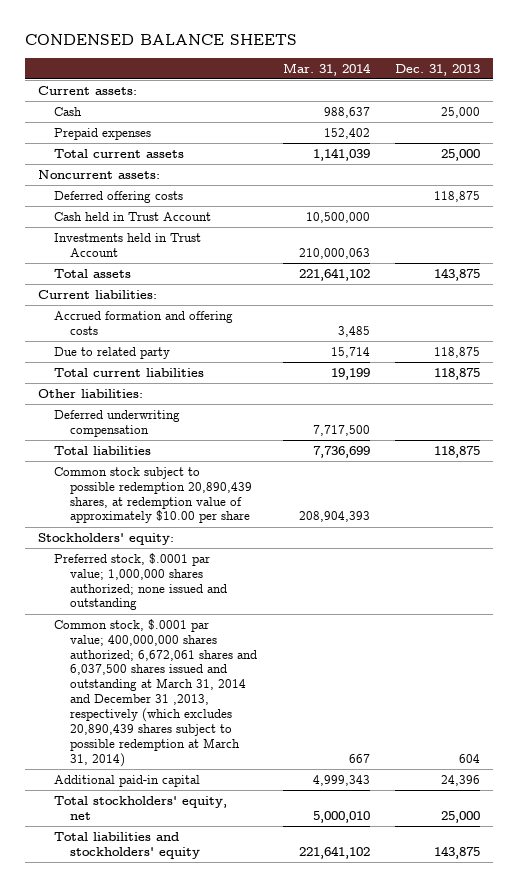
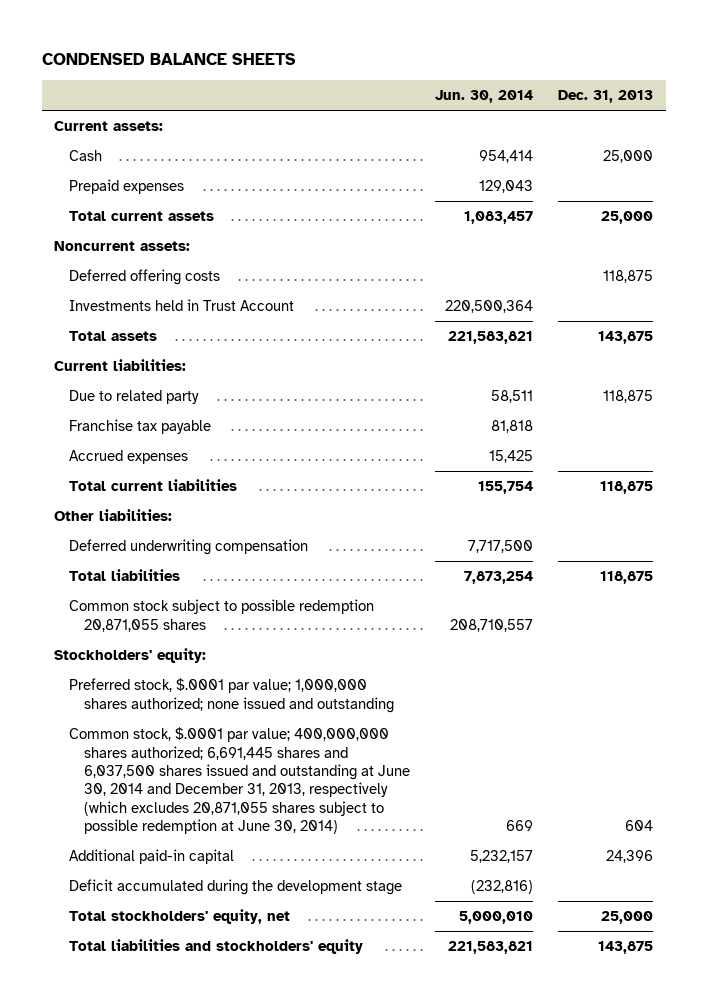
[282,62,371,76] Mar. 31, 2014 -> none
none -> [435,90,534,104] Jun. 30, 2014
[54,211,212,221] Cash held in Trust Account -> none
[54,310,234,335] Accrued formation and offering costs -> none
none -> [69,419,212,435] Franchise tax payable
none -> [69,450,189,465] Accrued expenses
[54,466,253,524] Common stock subject to possible redemption 20,890,439 shares, at redemption value of approximately $10.00 per share -> [69,599,375,632] Common stock subject to possible redemption 20,871,055 shares
[54,618,258,767] Common stock, $.0001 par value; 400,000,000 shares authorized; 6,672,061 shares and 6,037,500 shares issued and outstanding at March 31, 2014 and December 31 ,2013, respectively (which excludes 20,890,439 shares subject to possible redemption at March 31, 2014) -> [69,727,411,834] Common stock, $.0001 par value; 400,000,000 shares authorized; 6,691,445 shares and 6,037,500 shares issued and outstanding at June 30, 2014 and December 31, 2013, respectively (which excludes 20,871,055 shares subject to possible redemption at June 30, 2014)
none -> [69,879,403,896] Deficit accumulated during the development stage

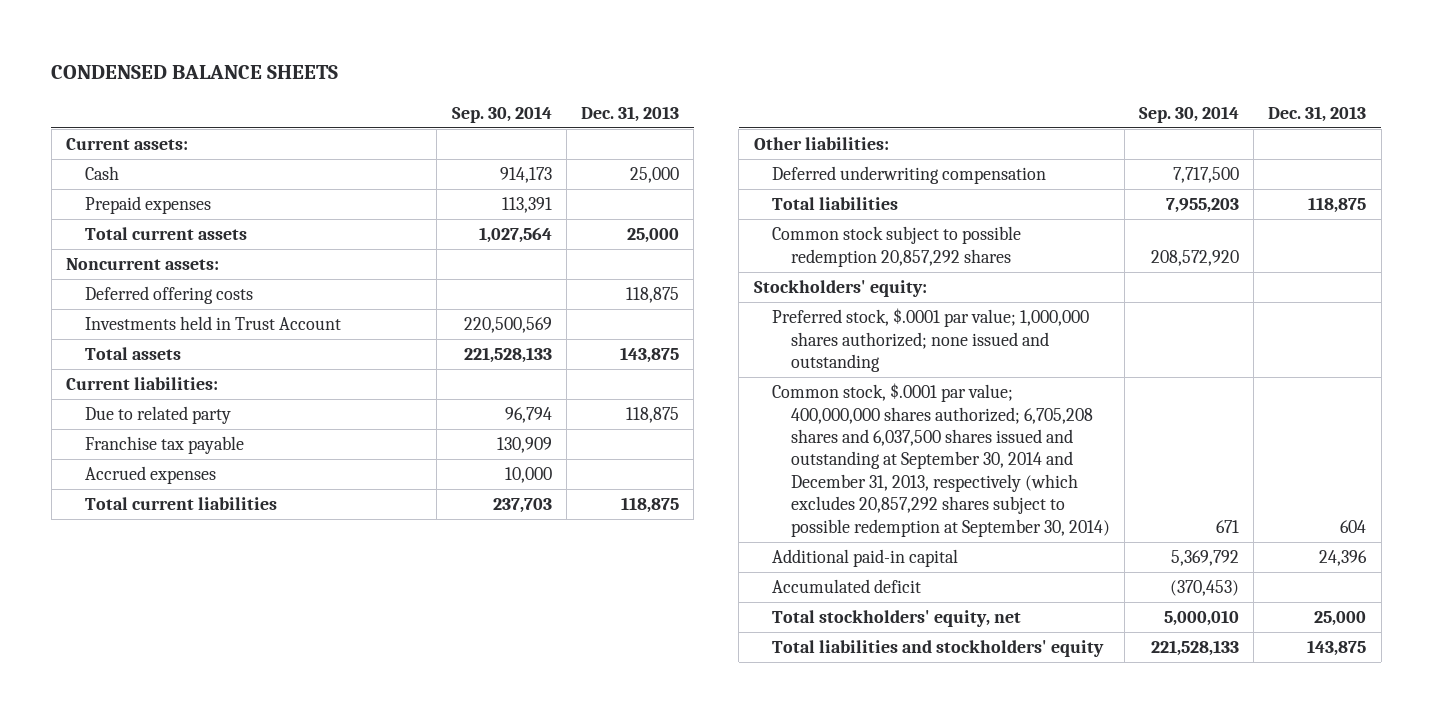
[435,90,534,104] Jun. 30, 2014 -> none
none -> [451,105,552,123] Sep. 30, 2014
[69,599,375,632] Common stock subject to possible redemption 20,871,055 shares -> [772,226,1022,267] Common stock subject to possible redemption 20,857,292 shares
[69,727,411,834] Common stock, $.0001 par value; 400,000,000 shares authorized; 6,691,445 shares and 6,037,500 shares issued and outstanding at June 30, 2014 and December 31, 2013, respectively (which excludes 20,871,055 shares subject to possible redemption at June 30, 2014) -> [772,383,1110,537] Common stock, $.0001 par value; 400,000,000 shares authorized; 6,705,208 shares and 6,037,500 shares issued and outstanding at September 30, 2014 and December 31, 2013, respectively (which excludes 20,857,292 shares subject to possible redemption at September 30, 2014)
[69,879,403,896] Deficit accumulated during the development stage -> none
none -> [772,579,922,594] Accumulated deficit

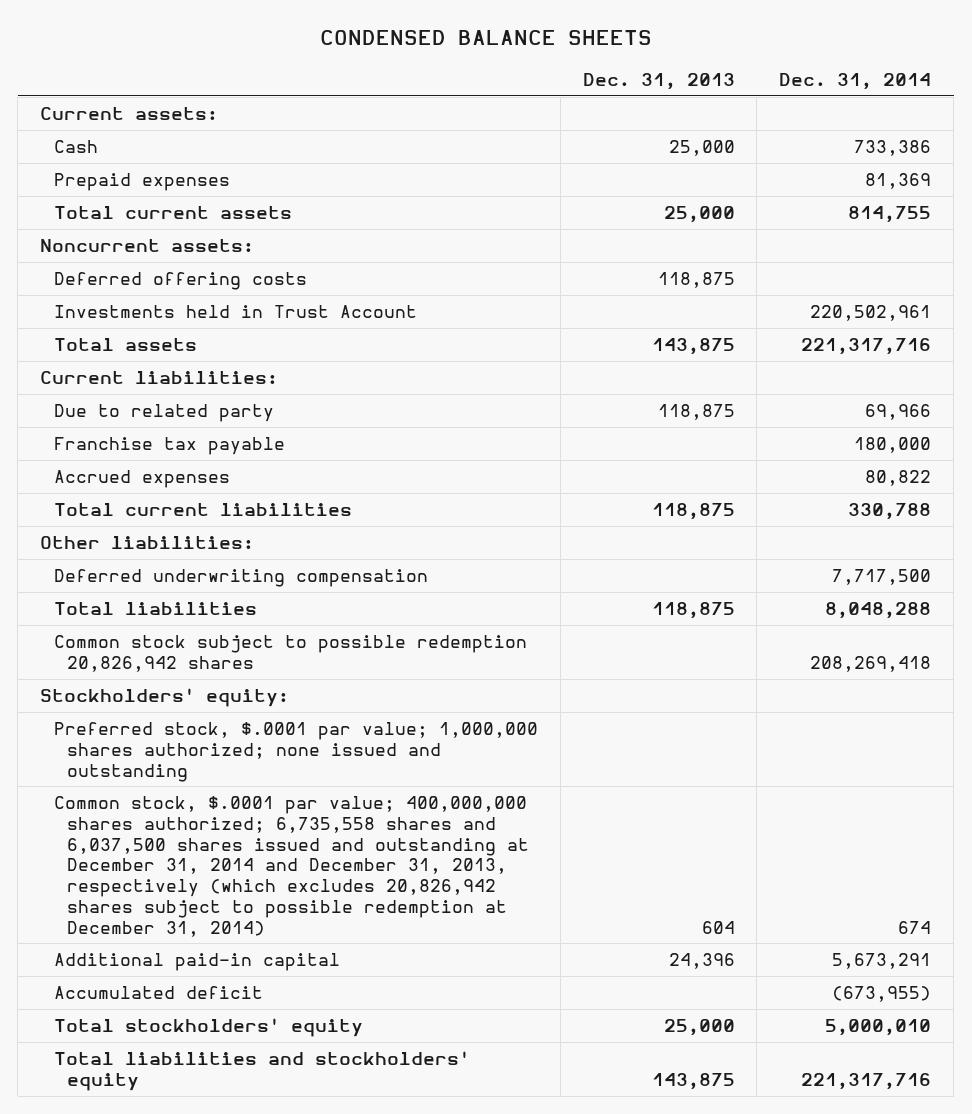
[451,105,552,123] Sep. 30, 2014 -> none
none -> [779,72,932,90] Dec. 31, 2014
[772,226,1022,267] Common stock subject to possible redemption 20,857,292 shares -> [53,635,527,672] Common stock subject to possible redemption 20,826,942 shares
[772,383,1110,537] Common stock, $.0001 par value; 400,000,000 shares authorized; 6,705,208 shares and 6,037,500 shares issued and outstanding at September 30, 2014 and December 31, 2013, respectively (which excludes 20,857,292 shares subject to possible redemption at September 30, 2014) -> [53,796,530,937] Common stock, $.0001 par value; 400,000,000 shares authorized; 6,735,558 shares and 6,037,500 shares issued and outstanding at December 31, 2014 and December 31, 2013, respectively (which excludes 20,826,942 shares subject to possible redemption at December 31, 2014)
[772,610,1022,628] Total stockholders' equity, net -> [53,1018,363,1038] Total stockholders' equity

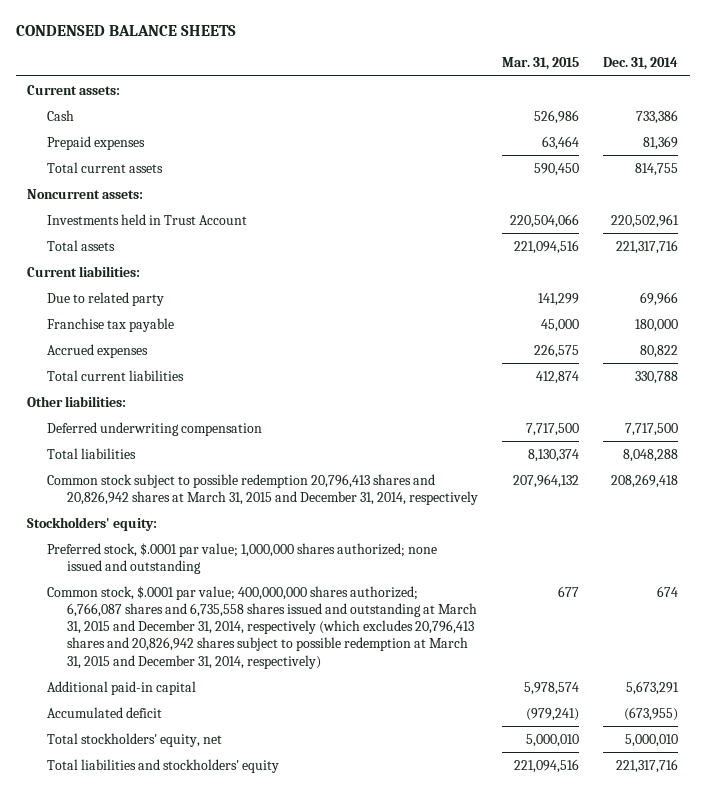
[582,72,735,90] Dec. 31, 2013 -> none
none -> [502,57,580,71] Mar. 31, 2015
[53,272,307,291] Deferred offering costs -> none
[53,635,527,672] Common stock subject to possible redemption 20,826,942 shares -> [47,473,479,505] Common stock subject to possible redemption 20,796,413 shares and 20,826,942 shares at March 31, 2015 and December 31, 2014, respectively
[53,796,530,937] Common stock, $.0001 par value; 400,000,000 shares authorized; 6,735,558 shares and 6,037,500 shares issued and outstanding at December 31, 2014 and December 31, 2013, respectively (which excludes 20,826,942 shares subject to possible redemption at December 31, 2014) -> [47,585,478,669] Common stock, $.0001 par value; 400,000,000 shares authorized; 6,766,087 shares and 6,735,558 shares issued and outstanding at March 31, 2015 and December 31, 2014, respectively (which excludes 20,796,413 shares and 20,826,942 shares subject to possible redemption at March 31, 2015 and December 31, 2014, respectively)
[53,1018,363,1038] Total stockholders' equity -> [47,732,223,747] Total stockholders' equity, net

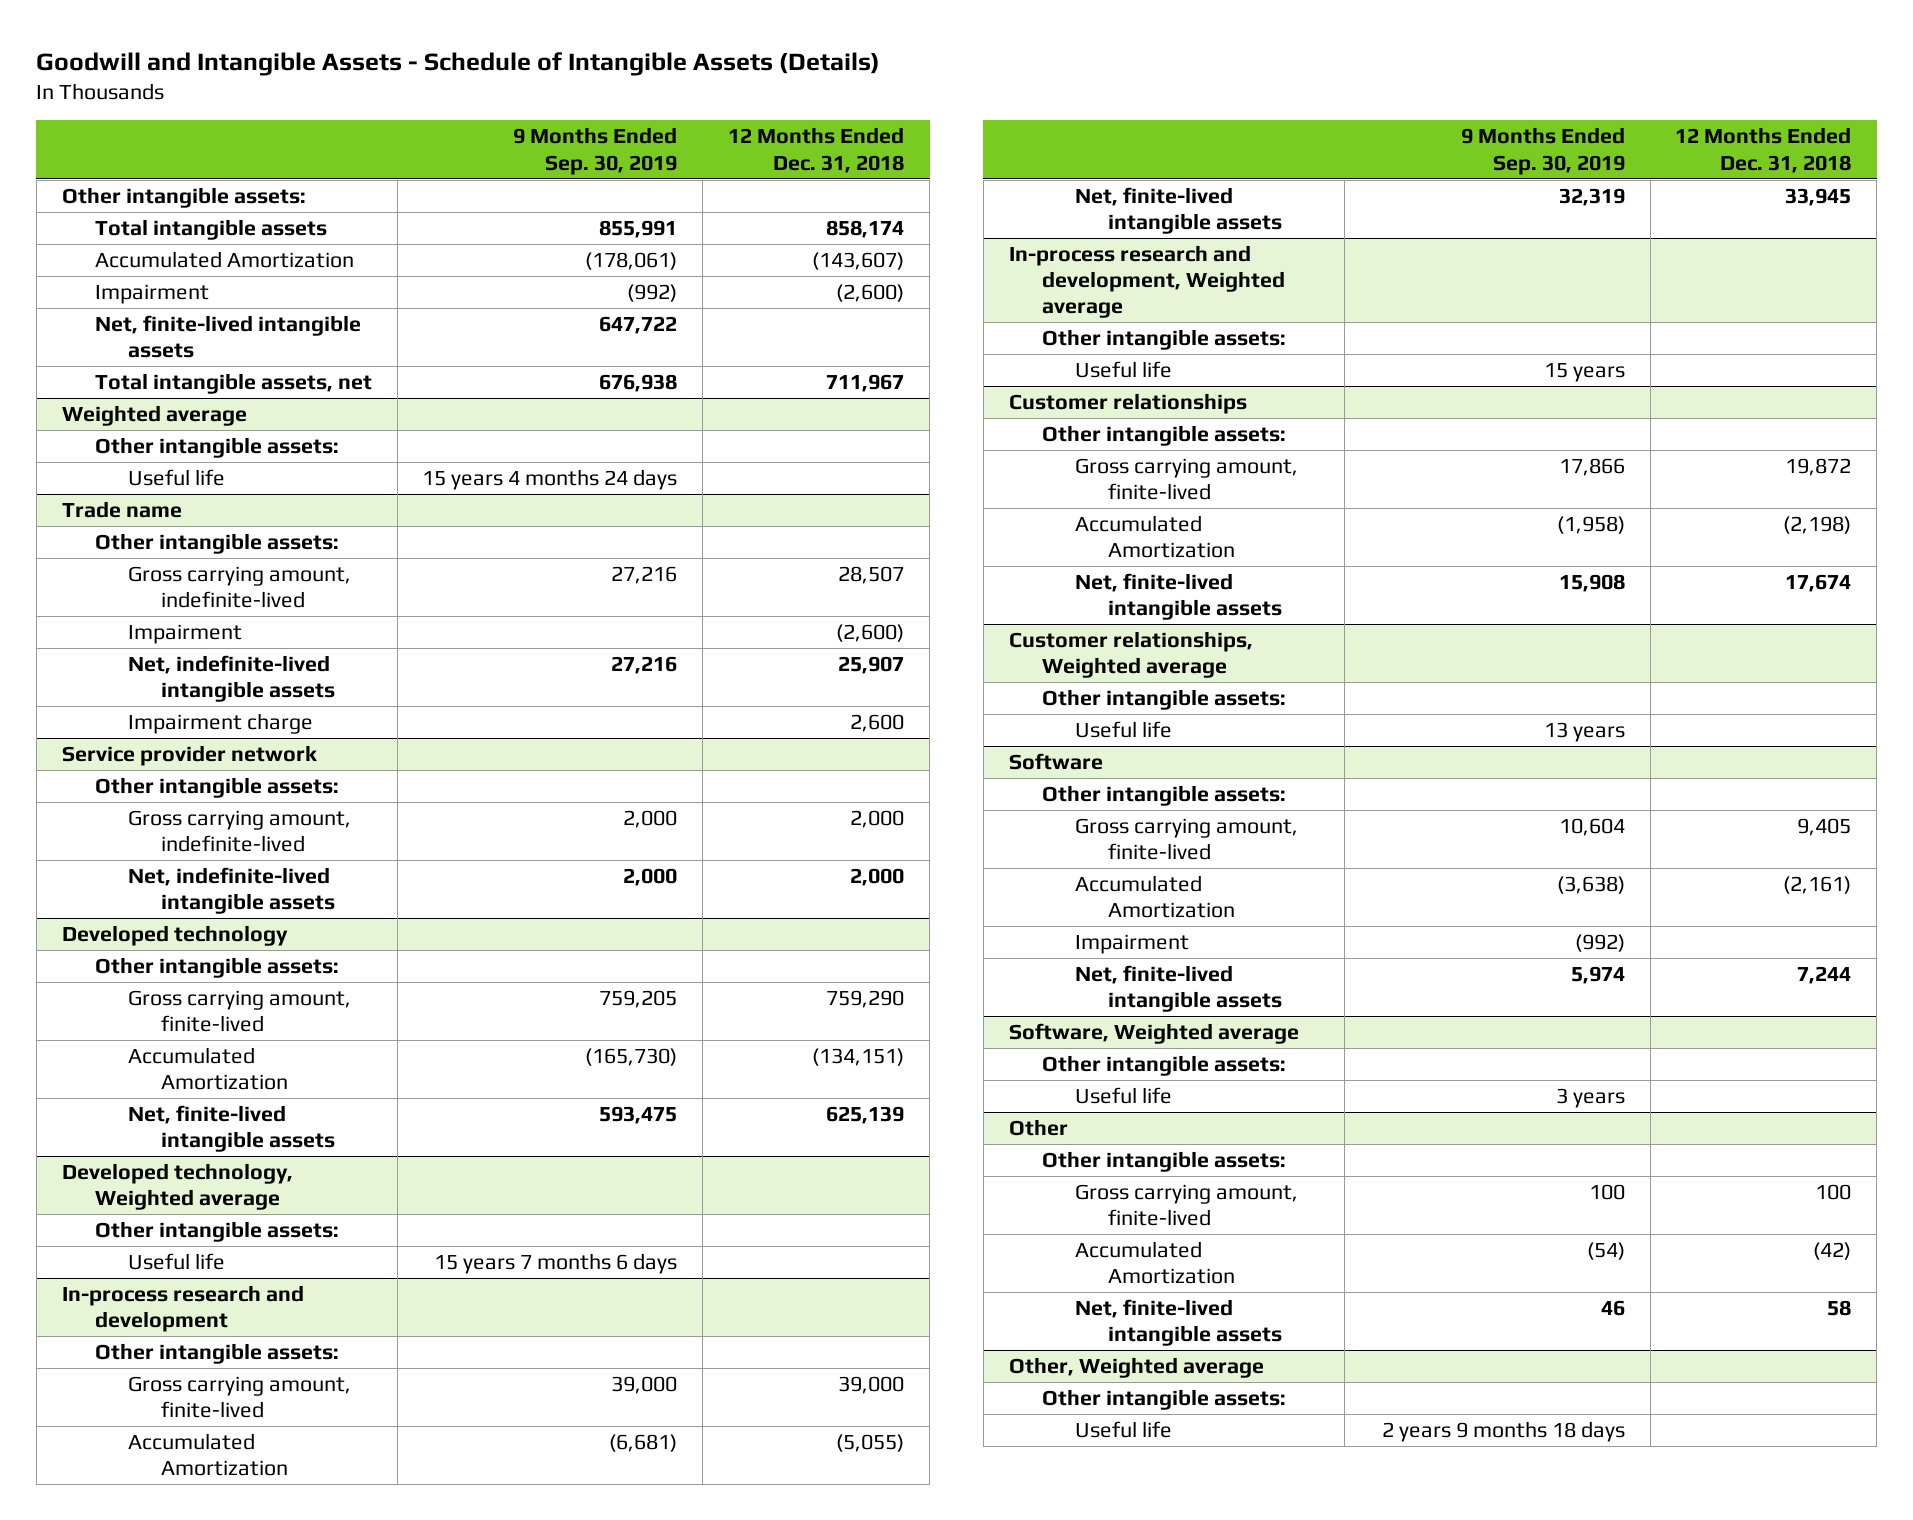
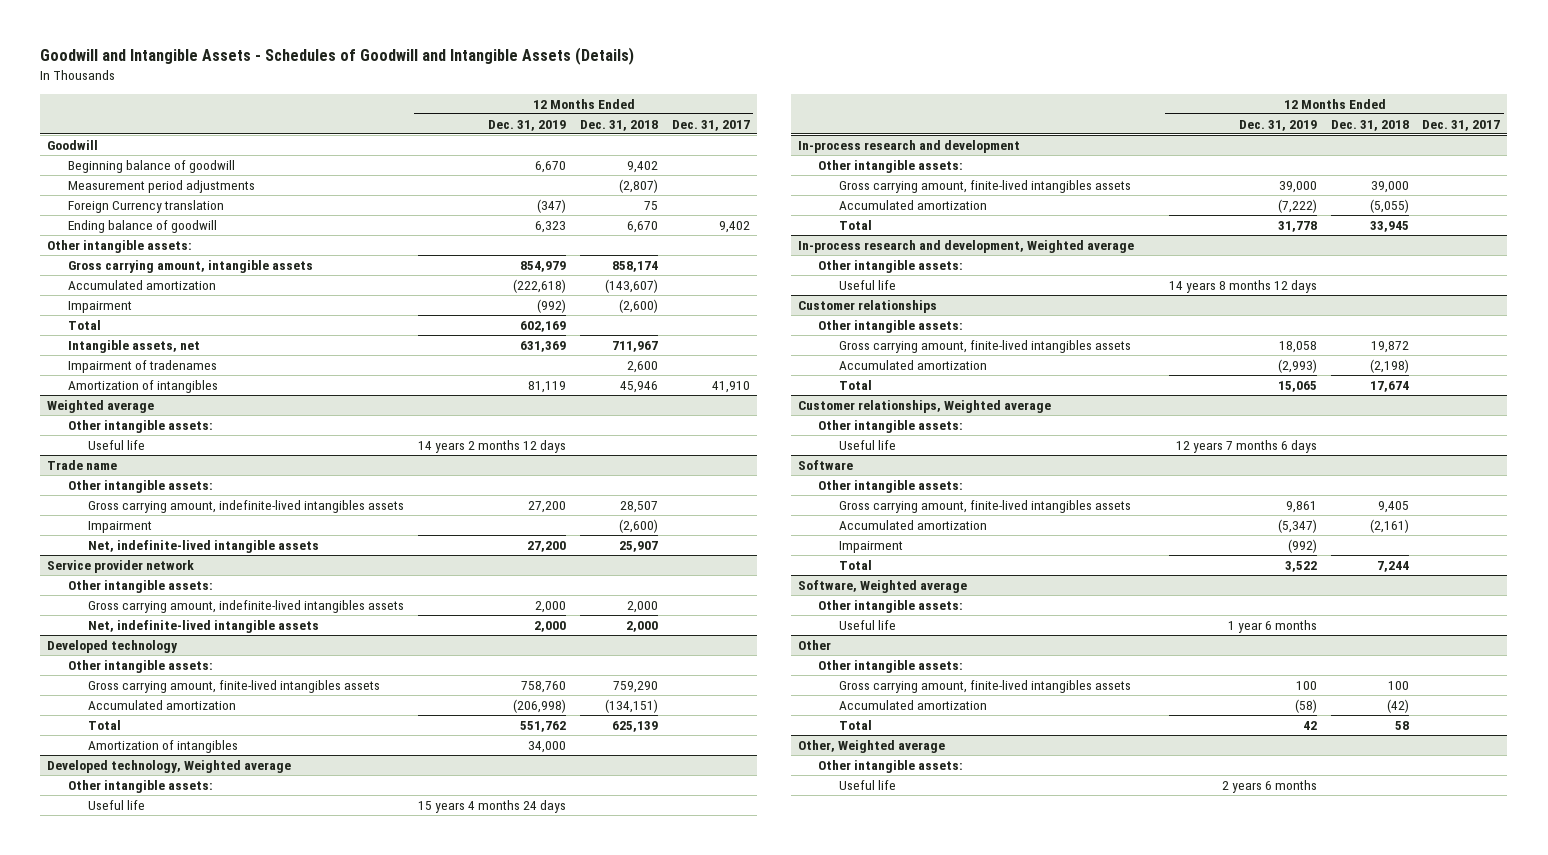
[36,51,881,76] Goodwill and Intangible Assets - Schedule of Intangible Assets (Details) -> [40,47,635,66] Goodwill and Intangible Assets - Schedules of Goodwill and Intangible Assets (Details)
[513,127,678,175] 9 Months Ended Sep. 30, 2019 -> none
none -> [487,119,566,131] Dec. 31, 2019
none -> [671,119,750,131] Dec. 31, 2017
none -> [47,139,99,150] Goodwill
none -> [67,159,235,173] Beginning balance of goodwill
none -> [67,179,255,193] Measurement period adjustments
none -> [67,199,224,213] Foreign Currency translation
none -> [67,219,217,233] Ending balance of goodwill
[94,219,327,241] Total intangible assets -> [67,259,313,273] Gross carrying amount, intangible assets
[94,251,354,269] Accumulated Amortization -> [67,279,216,290] Accumulated amortization
[94,315,361,359] Net, finite-lived intangible assets -> [67,319,101,330] Total
[94,373,372,395] Total intangible assets, net -> [67,339,200,353] Intangible assets, net
none -> [67,359,217,373] Impairment of tradenames
none -> [67,379,218,393] Amortization of intangibles
[127,566,351,609] Gross carrying amount, indefinite-lived -> [87,499,404,513] Gross carrying amount, indefinite-lived intangibles assets
[127,713,313,735] Impairment charge -> none
[127,810,351,853] Gross carrying amount, indefinite-lived -> [87,599,404,613] Gross carrying amount, indefinite-lived intangibles assets
[127,990,351,1033] Gross carrying amount, finite-lived -> [87,679,380,693] Gross carrying amount, finite-lived intangibles assets
[127,1047,289,1091] Accumulated Amortization -> [87,699,236,710] Accumulated amortization
[127,1105,336,1153] Net, finite-lived intangible assets -> [87,719,121,730] Total
none -> [87,739,238,753] Amortization of intangibles
[127,1376,351,1419] Gross carrying amount, finite-lived -> [838,179,1131,193] Gross carrying amount, finite-lived intangibles assets
[127,1433,289,1477] Accumulated Amortization -> [838,199,987,210] Accumulated amortization
[1075,187,1283,235] Net, finite-lived intangible assets -> [838,219,872,230] Total
[1075,458,1299,501] Gross carrying amount, finite-lived -> [838,339,1131,353] Gross carrying amount, finite-lived intangibles assets
[1075,515,1236,559] Accumulated Amortization -> [838,359,987,370] Accumulated amortization
[1075,573,1283,621] Net, finite-lived intangible assets -> [838,379,872,390] Total
[1075,818,1299,861] Gross carrying amount, finite-lived -> [838,499,1131,513] Gross carrying amount, finite-lived intangibles assets
[1075,875,1236,919] Accumulated Amortization -> [838,519,987,530] Accumulated amortization
[1075,965,1283,1013] Net, finite-lived intangible assets -> [838,559,872,570] Total
[1075,1184,1299,1227] Gross carrying amount, finite-lived -> [838,679,1131,693] Gross carrying amount, finite-lived intangibles assets
[1075,1241,1236,1285] Accumulated Amortization -> [838,699,987,710] Accumulated amortization
[1075,1299,1283,1347] Net, finite-lived intangible assets -> [838,719,872,730] Total

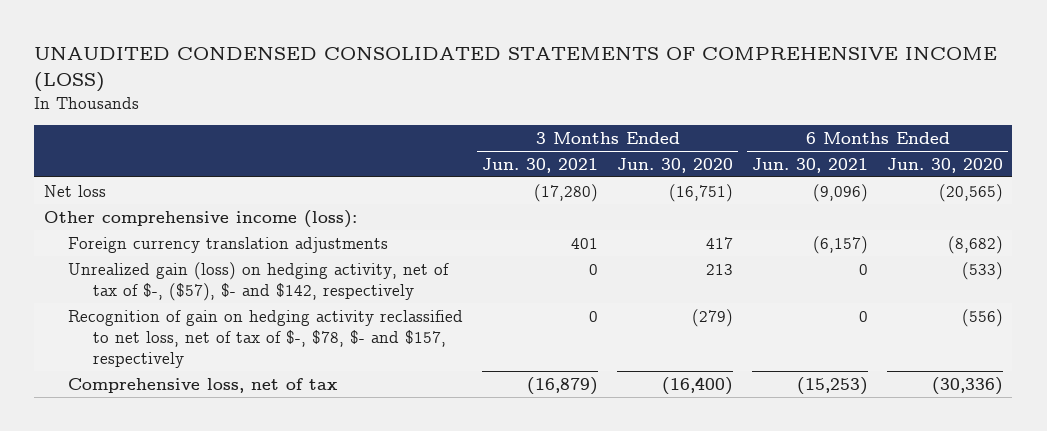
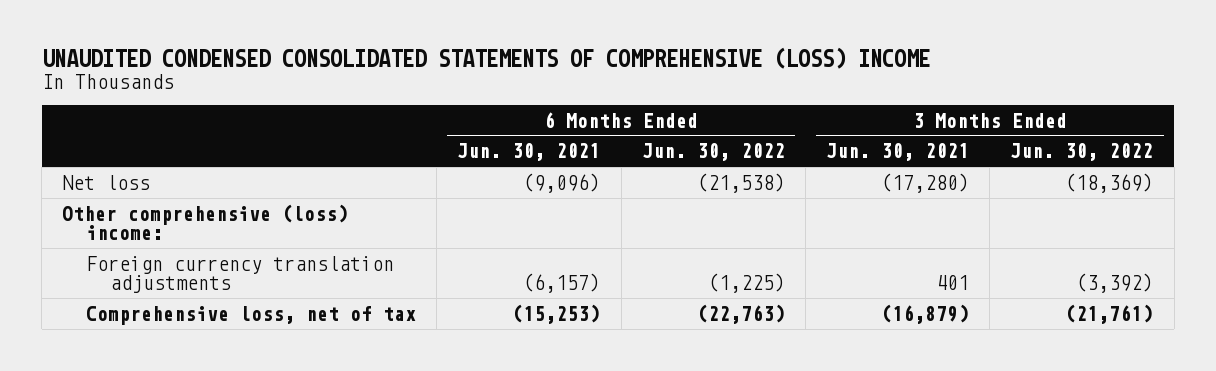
[34,47,998,93] UNAUDITED CONDENSED CONSOLIDATED STATEMENTS OF COMPREHENSIVE INCOME (LOSS) -> [41,46,930,69] UNAUDITED CONDENSED CONSOLIDATED STATEMENTS OF COMPREHENSIVE (LOSS) INCOME
[617,157,734,173] Jun. 30, 2020 -> none
[886,157,1003,173] Jun. 30, 2020 -> none
none -> [641,143,785,162] Jun. 30, 2022
none -> [1010,143,1154,162] Jun. 30, 2022
[43,209,357,228] Other comprehensive income (loss): -> [62,203,349,240] Other comprehensive (loss) income:
[68,261,450,301] Unrealized gain (loss) on hedging activity, net of tax of $-, ($57), $- and $142, respectively -> none
[68,309,464,369] Recognition of gain on hedging activity reclassified to net loss, net of tax of $-, $78, $- and $157, respectively -> none

